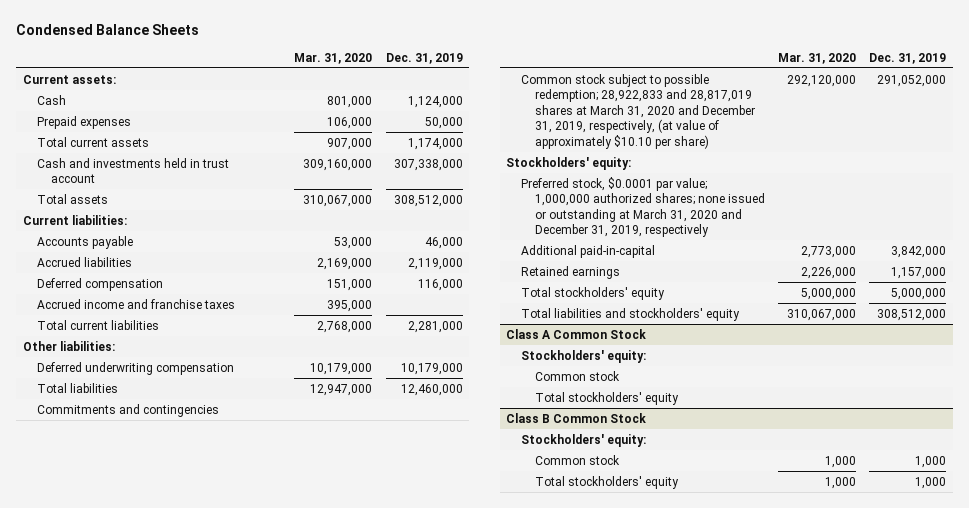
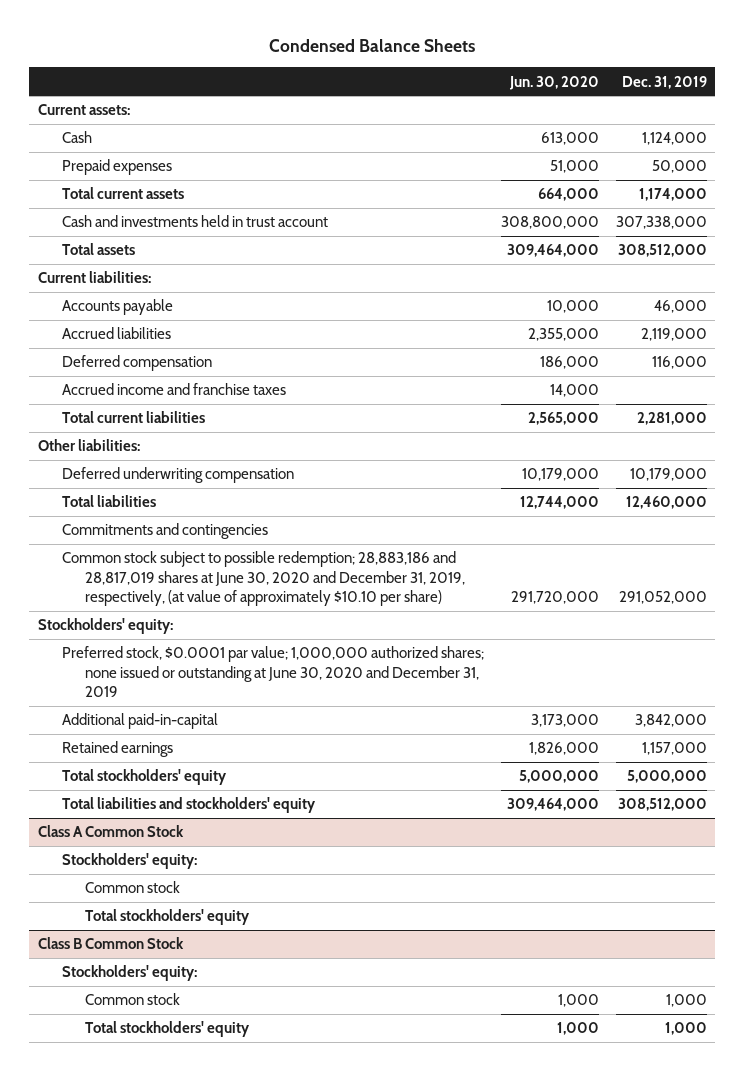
[294,52,373,64] Mar. 31, 2020 -> none
none -> [508,75,599,90] Jun. 30, 2020
[520,73,756,149] Common stock subject to possible redemption; 28,922,833 and 28,817,019 shares at March 31, 2020 and December 31, 2019, respectively, (at value of approximately $10.10 per share) -> [61,551,466,606] Common stock subject to possible redemption; 28,883,186 and 28,817,019 shares at June 30, 2020 and December 31, 2019, respectively, (at value of approximately $10.10 per share)
[520,176,766,238] Preferred stock, $0.0001 par value; 1,000,000 authorized shares; none issued or outstanding at March 31, 2020 and December 31, 2019, respectively -> [61,646,484,697] Preferred stock, $0.0001 par value; 1,000,000 authorized shares; none issued or outstanding at June 30, 2020 and December 31, 2019

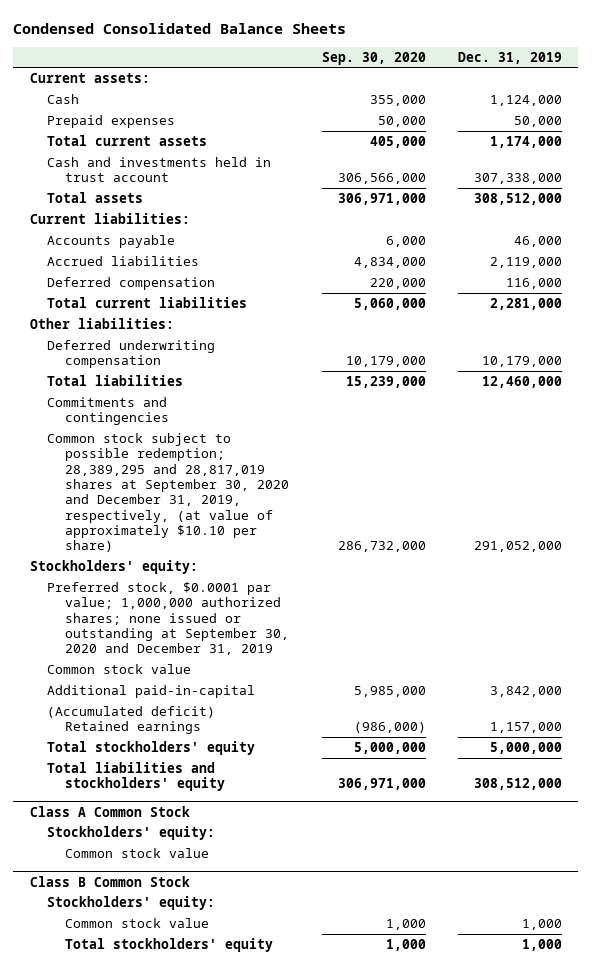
[269,39,476,53] Condensed Balance Sheets -> [13,22,347,34] Condensed Consolidated Balance Sheets
[508,75,599,90] Jun. 30, 2020 -> none
none -> [321,51,426,65] Sep. 30, 2020
[61,383,286,396] Accrued income and franchise taxes -> none
[61,551,466,606] Common stock subject to possible redemption; 28,883,186 and 28,817,019 shares at June 30, 2020 and December 31, 2019, respectively, (at value of approximately $10.10 per share) -> [47,432,290,553] Common stock subject to possible redemption; 28,389,295 and 28,817,019 shares at September 30, 2020 and December 31, 2019, respectively, (at value of approximately $10.10 per share)
[61,646,484,697] Preferred stock, $0.0001 par value; 1,000,000 authorized shares; none issued or outstanding at June 30, 2020 and December 31, 2019 -> [47,581,290,656] Preferred stock, $0.0001 par value; 1,000,000 authorized shares; none issued or outstanding at September 30, 2020 and December 31, 2019
none -> [47,663,192,674] Common stock value
[61,741,173,758] Retained earnings -> [47,705,216,735] (Accumulated deficit) Retained earnings
[85,909,251,926] Total stockholders' equity -> none
[85,881,181,894] Common stock -> [65,847,210,858] Common stock value
[85,993,181,1006] Common stock -> [65,917,210,928] Common stock value

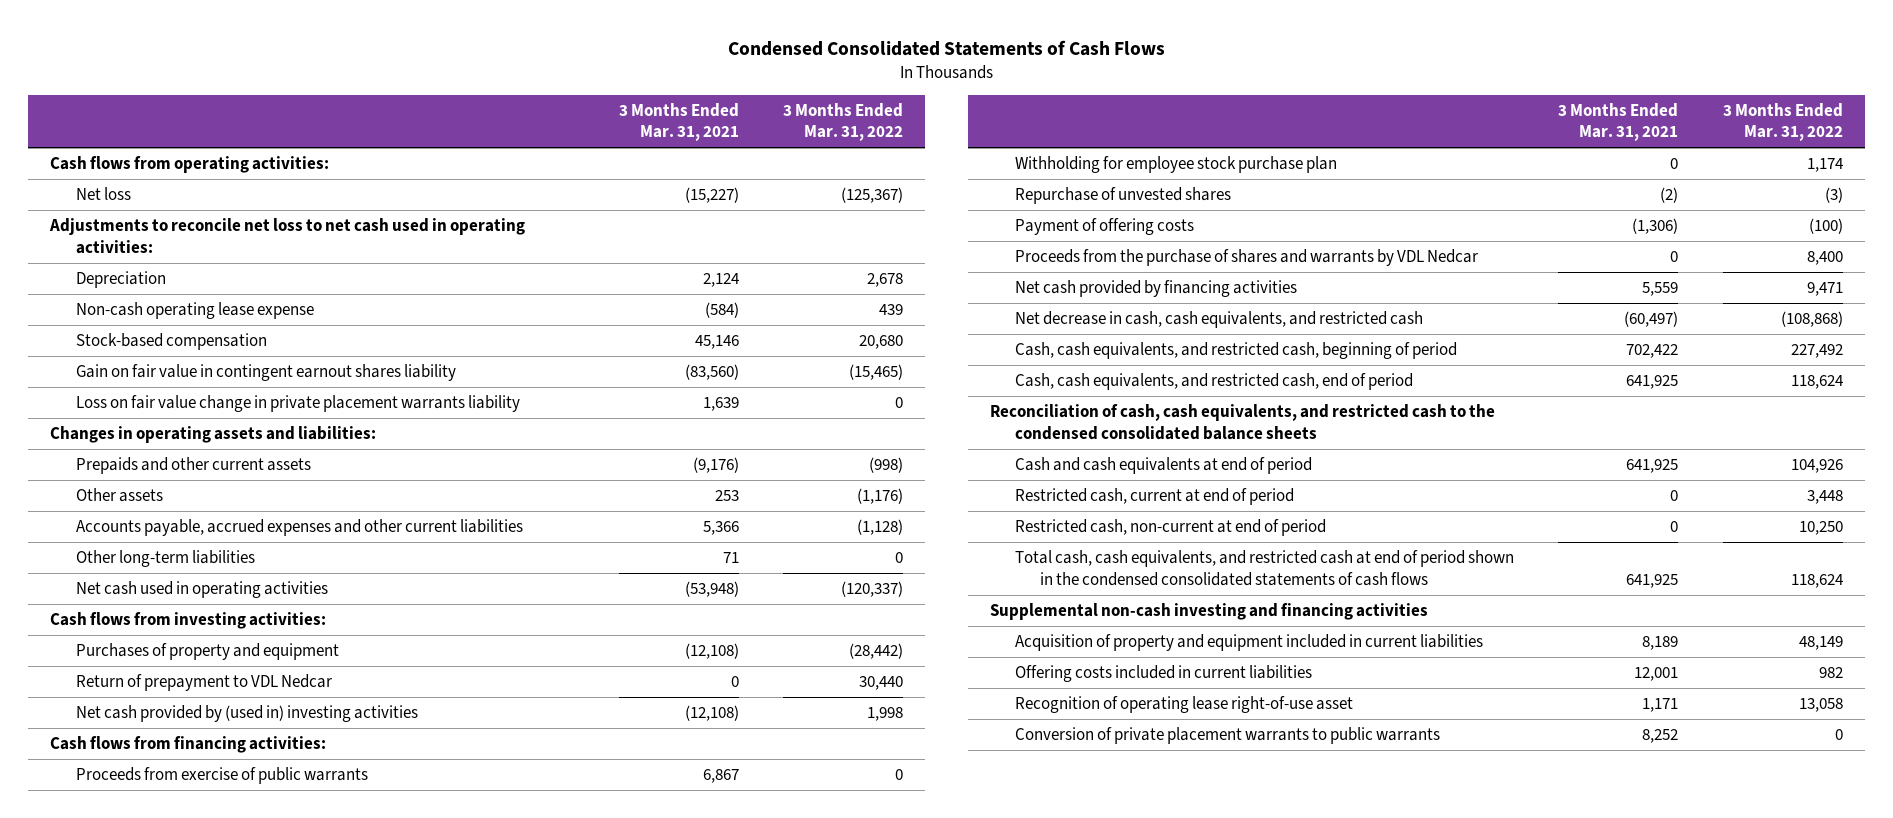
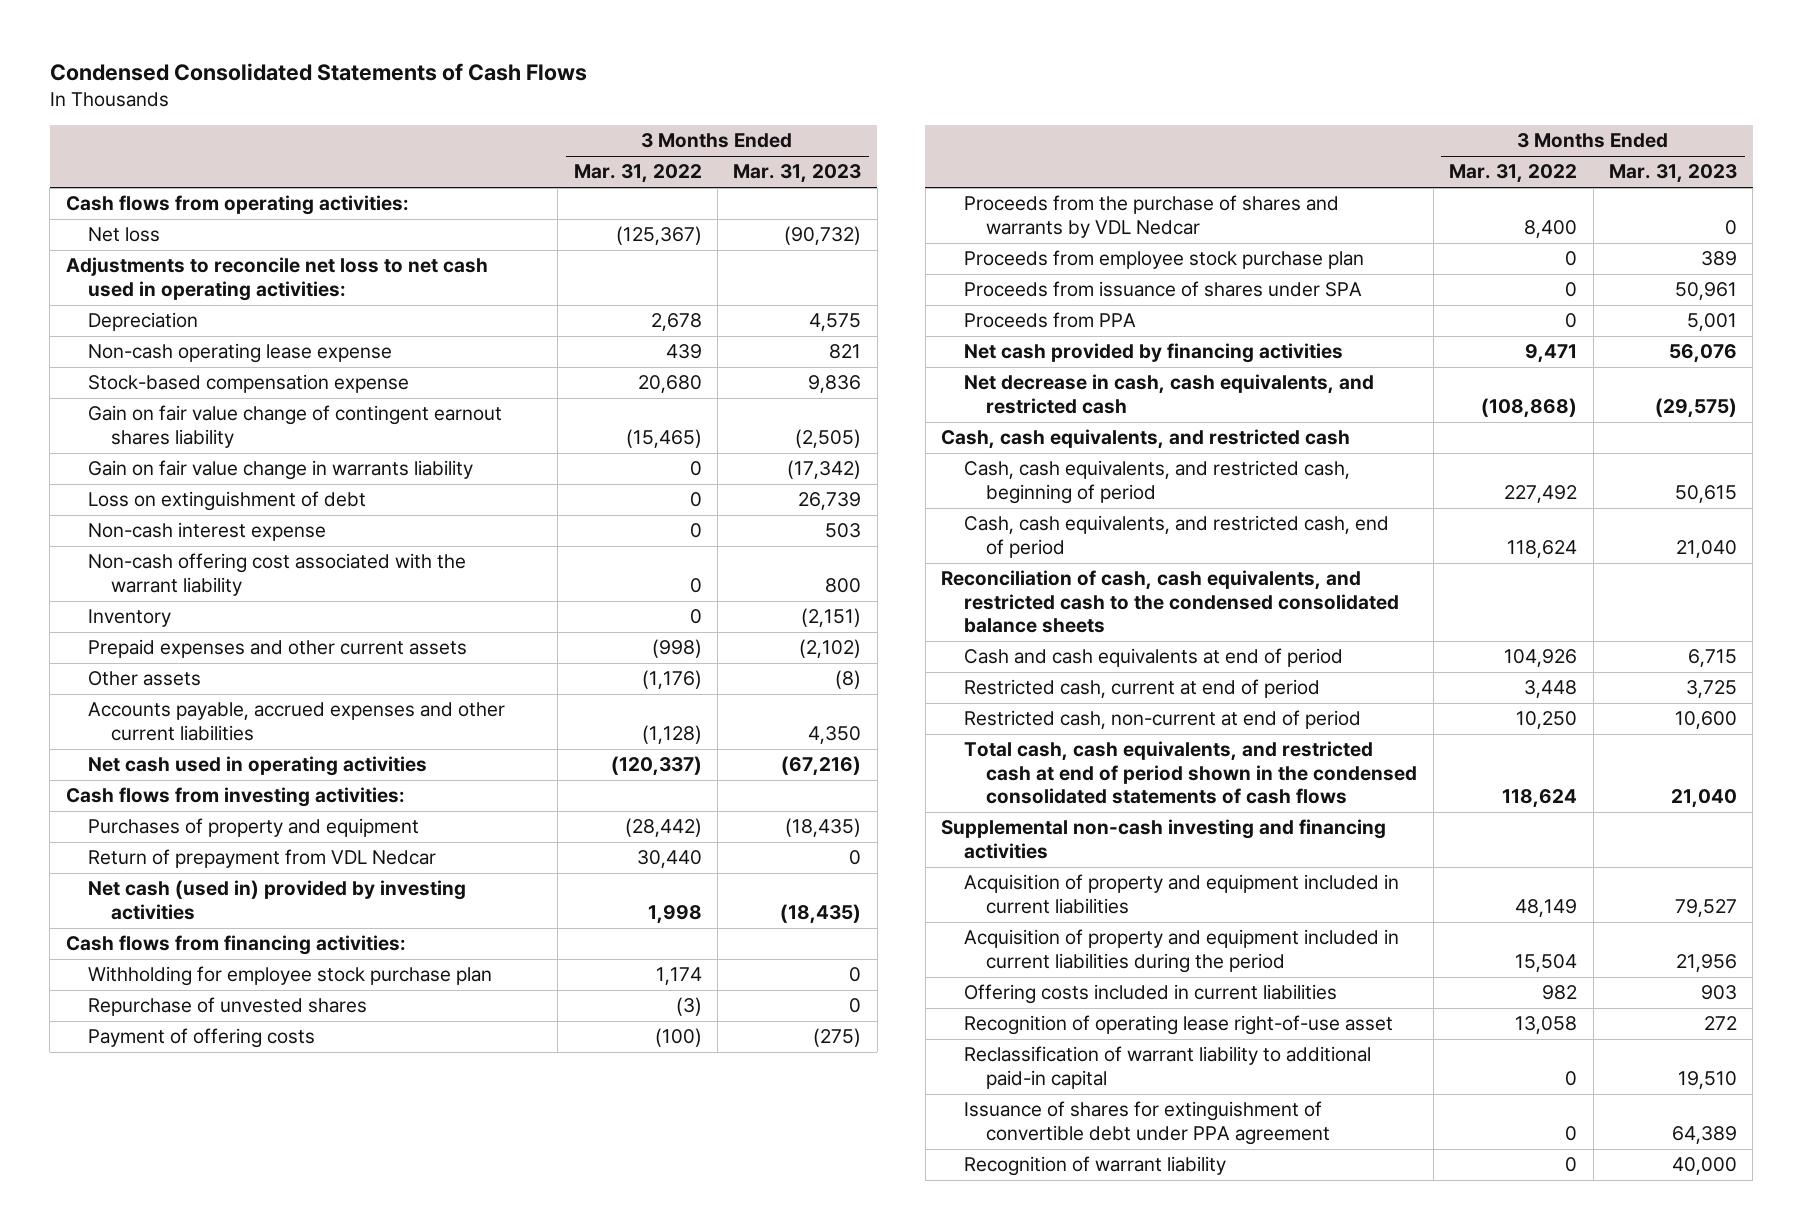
[618,102,739,142] 3 Months Ended Mar. 31, 2021 -> none
none -> [733,164,862,184] Mar. 31, 2023
[50,426,377,444] Changes in operating assets and liabilities: -> none
[75,333,267,351] Stock-based compensation -> [88,374,410,394] Stock-based compensation expense
[75,364,456,382] Gain on fair value in contingent earnout shares liability -> [88,405,503,448] Gain on fair value change of contingent earnout shares liability
[75,395,520,413] Loss on fair value change in private placement warrants liability -> [88,460,474,481] Gain on fair value change in warrants liability
none -> [88,491,367,512] Loss on extinguishment of debt
none -> [88,522,327,542] Non-cash interest expense
none -> [88,553,467,596] Non-cash offering cost associated with the warrant liability
none -> [88,609,172,628] Inventory
[75,457,311,475] Prepaids and other current assets -> [88,639,468,659] Prepaid expenses and other current assets
[75,550,255,568] Other long-term liabilities -> none
[75,674,332,692] Return of prepayment to VDL Nedcar -> [88,849,437,869] Return of prepayment from VDL Nedcar
[75,705,418,723] Net cash provided by (used in) investing activities -> [88,880,467,920] Net cash (used in) provided by investing activities
[75,767,368,785] Proceeds from exercise of public warrants -> none
none -> [963,250,1364,270] Proceeds from employee stock purchase plan
none -> [963,281,1362,298] Proceeds from issuance of shares under SPA
none -> [963,312,1136,329] Proceeds from PPA
none -> [941,429,1351,450] Cash, cash equivalents, and restricted cash
none -> [963,929,1399,973] Acquisition of property and equipment included in current liabilities during the period
[1015,727,1441,745] Conversion of private placement warrants to public warrants -> [963,1046,1371,1089] Reclassification of warrant liability to additional paid-in capital
none -> [963,1101,1331,1145] Issuance of shares for extinguishment of convertible debt under PPA agreement
none -> [963,1156,1226,1177] Recognition of warrant liability

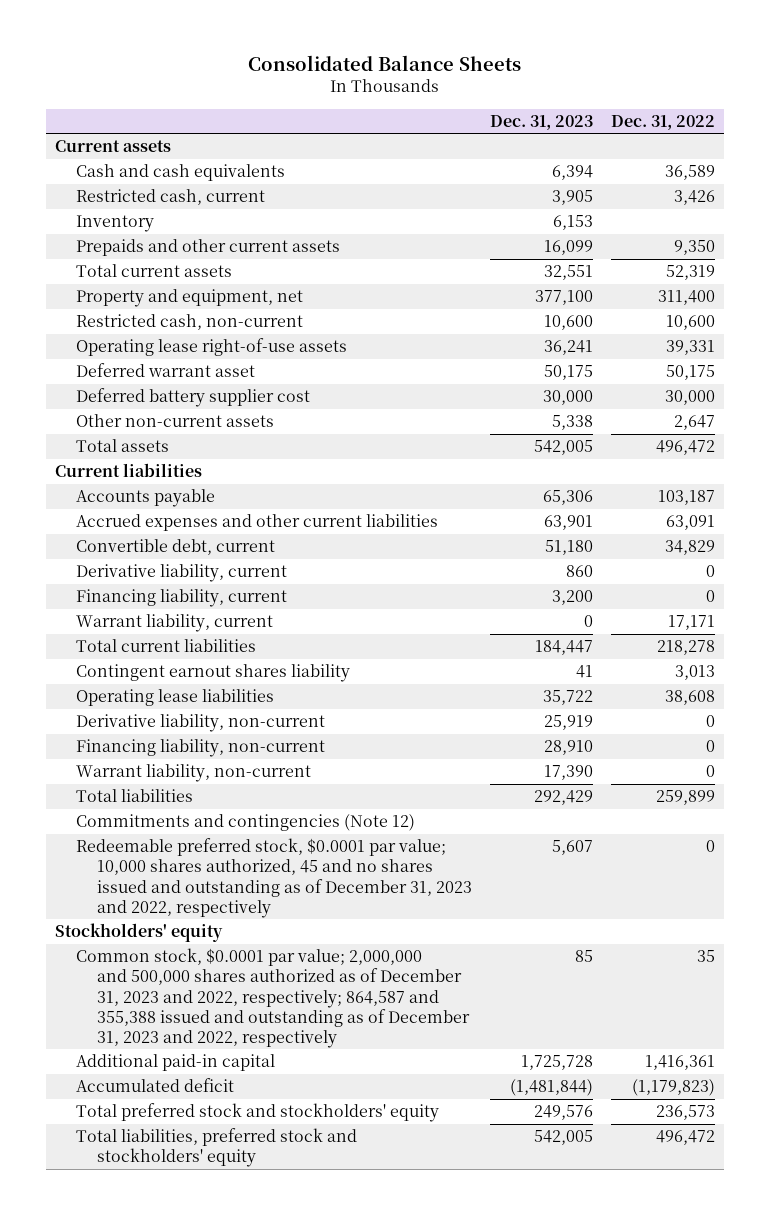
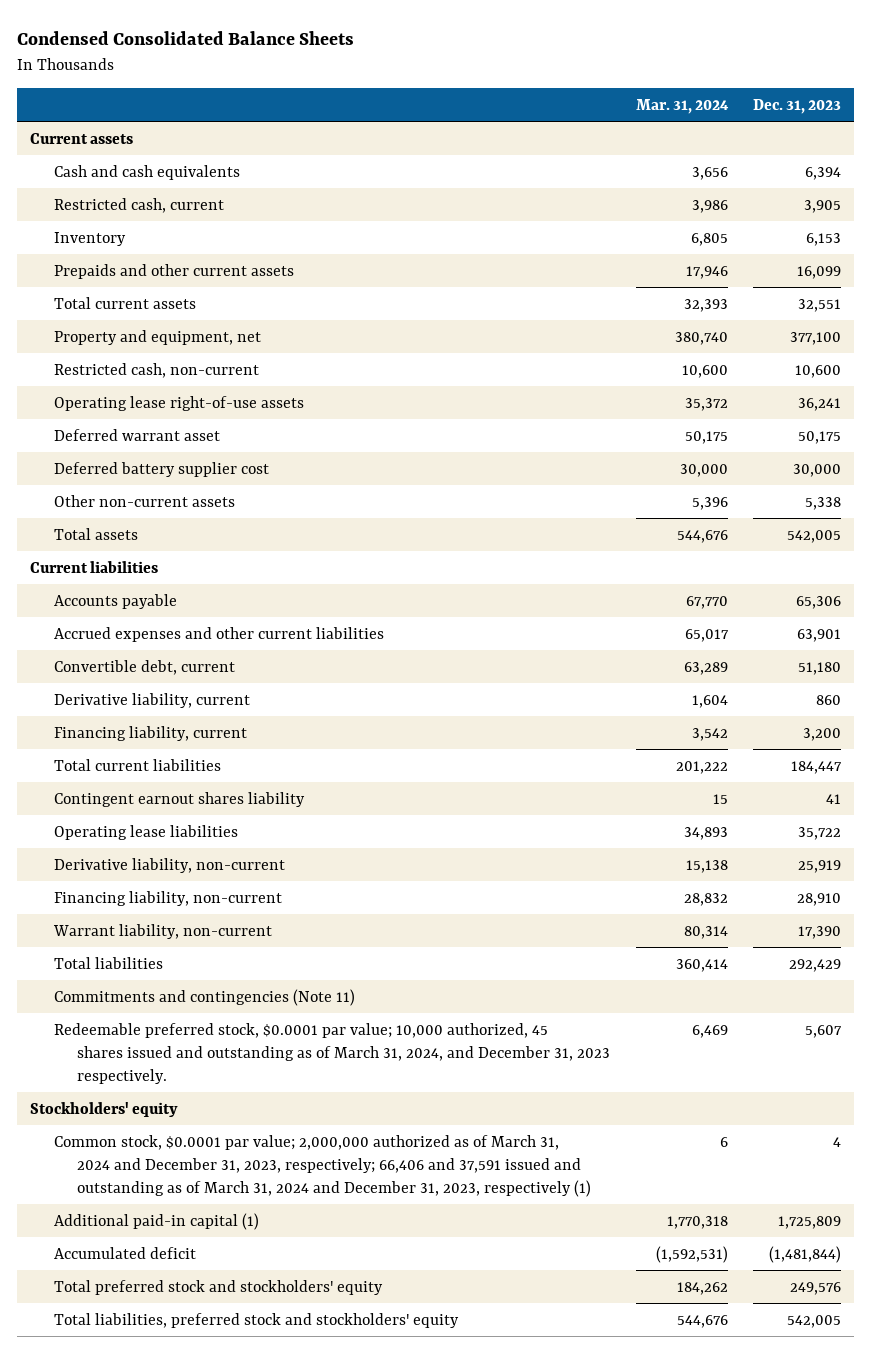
[247,54,521,71] Consolidated Balance Sheets -> [17,31,355,46] Condensed Consolidated Balance Sheets
[611,114,716,130] Dec. 31, 2022 -> none
none -> [635,98,729,114] Mar. 31, 2024
[75,614,273,633] Warrant liability, current -> none
[75,814,415,832] Commitments and contingencies (Note 12) -> [53,988,355,1006] Commitments and contingencies (Note 11)
[75,838,473,918] Redeemable preferred stock, $0.0001 par value; 10,000 shares authorized, 45 and no shares issued and outstanding as of December 31, 2023 and 2022, respectively -> [53,1022,611,1084] Redeemable preferred stock, $0.0001 par value; 10,000 authorized, 45 shares issued and outstanding as of March 31, 2024, and December 31, 2023 respectively.
[75,948,471,1048] Common stock, $0.0001 par value; 2,000,000 and 500,000 shares authorized as of December 31, 2023 and 2022, respectively; 864,587 and 355,388 issued and outstanding as of December 31, 2023 and 2022, respectively -> [53,1134,592,1197] Common stock, $0.0001 par value; 2,000,000 authorized as of March 31, 2024 and December 31, 2023, respectively; 66,406 and 37,591 issued and outstanding as of March 31, 2024 and December 31, 2023, respectively (1)
[575,950,594,963] 85 -> [832,1136,841,1147] 4
[75,1054,275,1072] Additional paid-in capital -> [53,1212,259,1230] Additional paid-in capital (1)
[521,1055,594,1071] 1,725,728 -> [777,1215,841,1229] 1,725,809

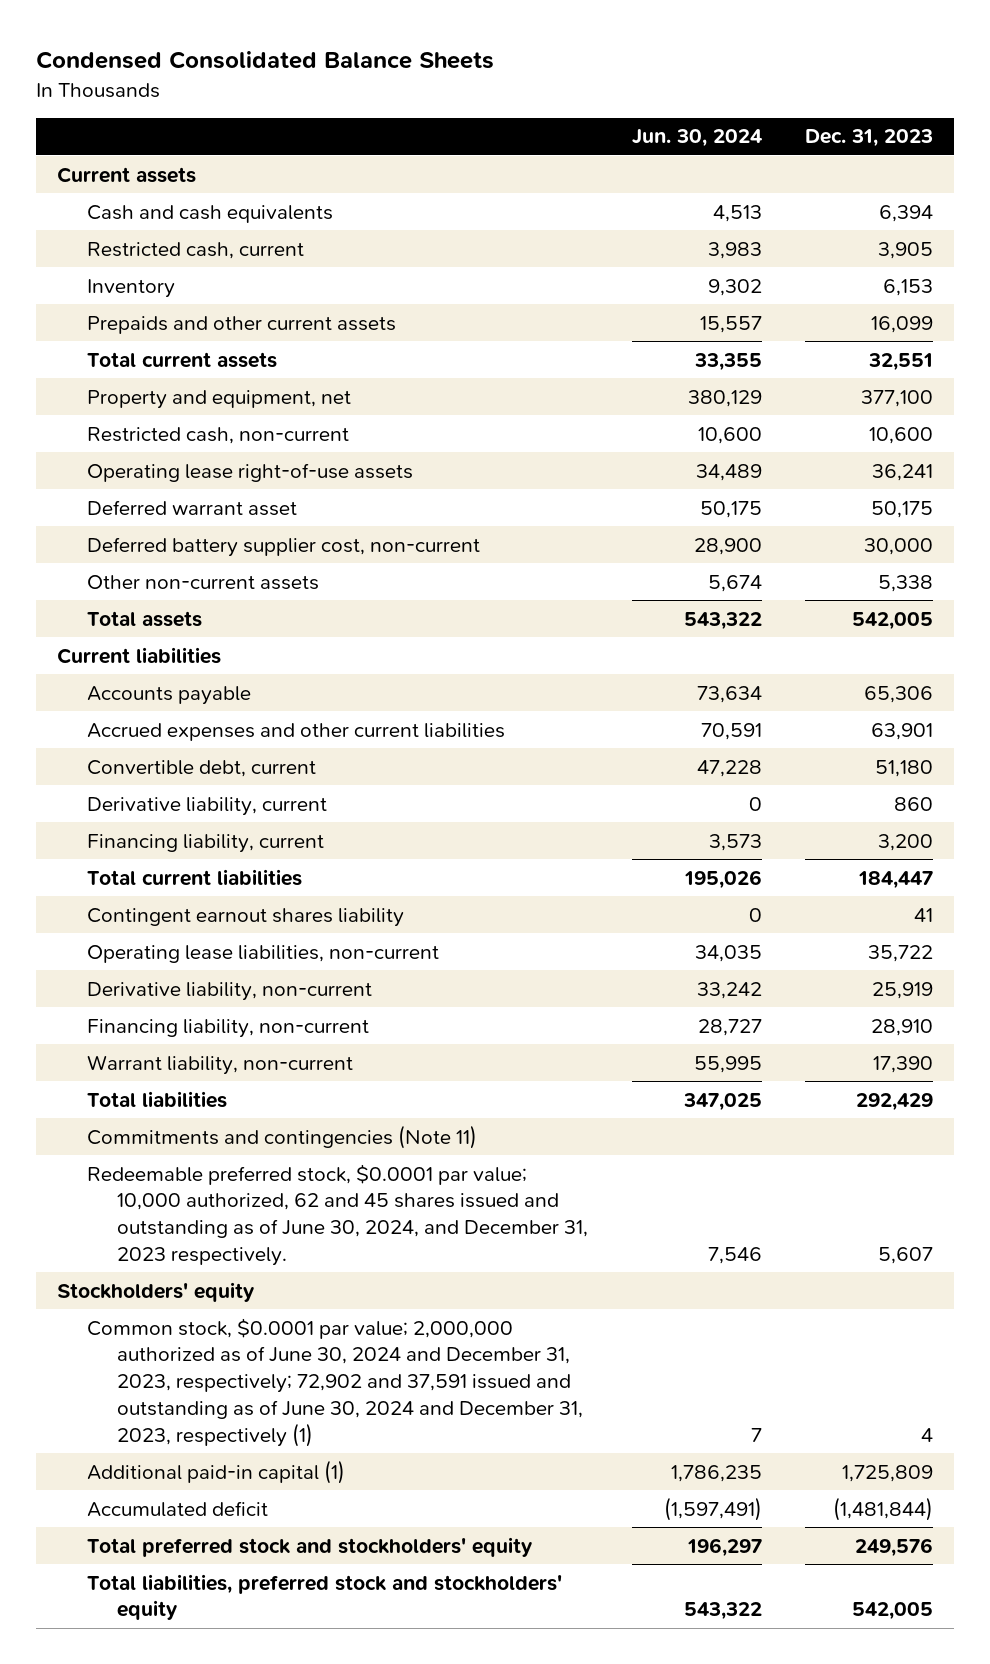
[635,98,729,114] Mar. 31, 2024 -> none
none -> [631,129,762,148] Jun. 30, 2024
[53,461,269,477] Deferred battery supplier cost -> [87,536,481,557] Deferred battery supplier cost, non-current
[53,824,238,840] Operating lease liabilities -> [87,944,440,963] Operating lease liabilities, non-current
[53,1022,611,1084] Redeemable preferred stock, $0.0001 par value; 10,000 authorized, 45 shares issued and outstanding as of March 31, 2024, and December 31, 2023 respectively. -> [87,1163,589,1267] Redeemable preferred stock, $0.0001 par value; 10,000 authorized, 62 and 45 shares issued and outstanding as of June 30, 2024, and December 31, 2023 respectively.
[53,1134,592,1197] Common stock, $0.0001 par value; 2,000,000 authorized as of March 31, 2024 and December 31, 2023, respectively; 66,406 and 37,591 issued and outstanding as of March 31, 2024 and December 31, 2023, respectively (1) -> [87,1317,584,1447] Common stock, $0.0001 par value; 2,000,000 authorized as of June 30, 2024 and December 31, 2023, respectively; 72,902 and 37,591 issued and outstanding as of June 30, 2024 and December 31, 2023, respectively (1)

